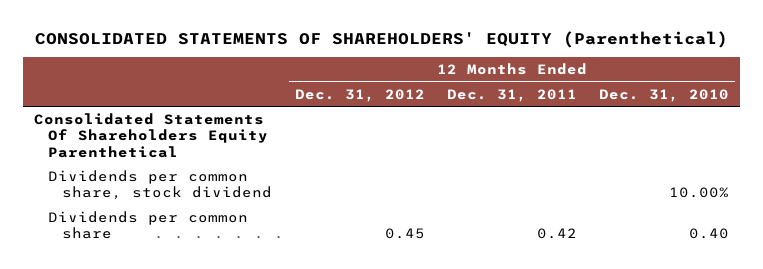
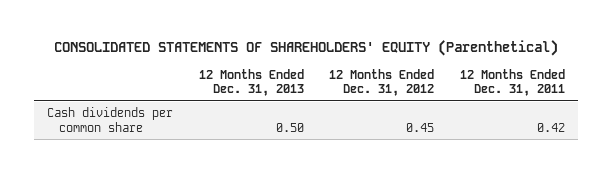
[599,88,730,102] Dec. 31, 2010 -> none
none -> [198,69,304,97] 12 Months Ended Dec. 31, 2013
[34,112,269,158] Consolidated Statements Of Shareholders Equity Parenthetical -> none
[48,169,273,201] Dividends per common share, stock dividend -> none
[48,210,249,240] Dividends per common share -> [46,107,173,132] Cash dividends per common share

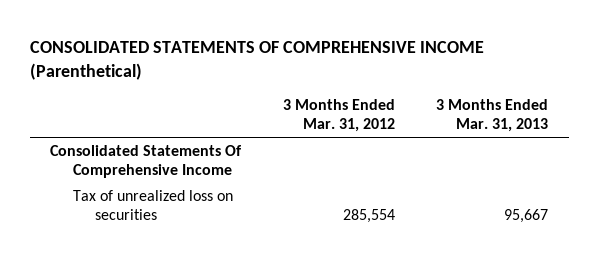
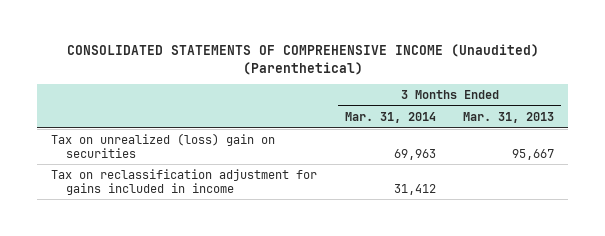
[29,41,484,80] CONSOLIDATED STATEMENTS OF COMPREHENSIVE INCOME (Parenthetical) -> [66,43,539,75] CONSOLIDATED STATEMENTS OF COMPREHENSIVE INCOME (Unaudited) (Parenthetical)
[282,99,395,133] 3 Months Ended Mar. 31, 2012 -> none
none -> [344,111,436,123] Mar. 31, 2014
[50,144,243,178] Consolidated Statements Of Comprehensive Income -> none
[72,189,233,220] Tax of unrealized loss on securities -> [51,133,276,158] Tax on unrealized (loss) gain on securities
none -> [51,169,318,195] Tax on reclassification adjustment for gains included in income

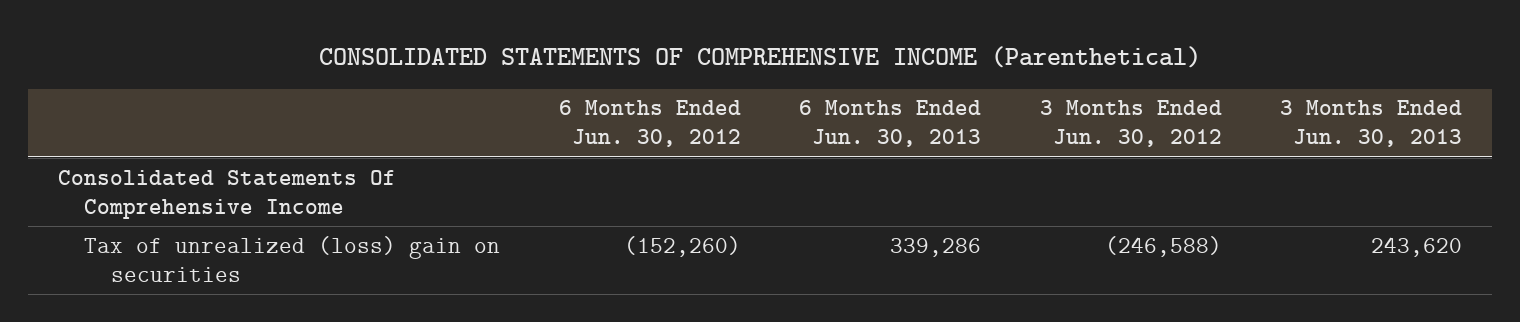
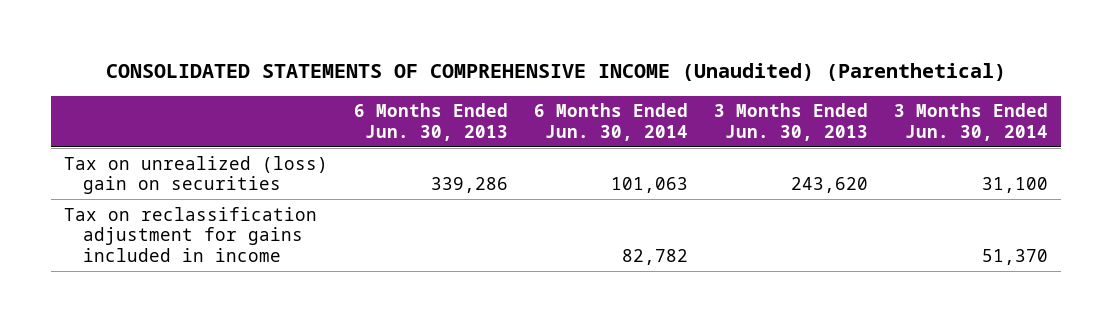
[318,45,1201,68] CONSOLIDATED STATEMENTS OF COMPREHENSIVE INCOME (Parenthetical) -> [105,63,1006,82] CONSOLIDATED STATEMENTS OF COMPREHENSIVE INCOME (Unaudited) (Parenthetical)
[558,100,741,148] 6 Months Ended Jun. 30, 2012 -> none
[1039,100,1222,148] 3 Months Ended Jun. 30, 2012 -> none
none -> [533,103,688,141] 6 Months Ended Jun. 30, 2014
none -> [894,103,1049,141] 3 Months Ended Jun. 30, 2014
[57,169,396,219] Consolidated Statements Of Comprehensive Income -> none
[84,235,501,282] Tax of unrealized (loss) gain on securities -> [63,155,328,195] Tax on unrealized (loss) gain on securities
none -> [63,206,317,262] Tax on reclassification adjustment for gains included in income

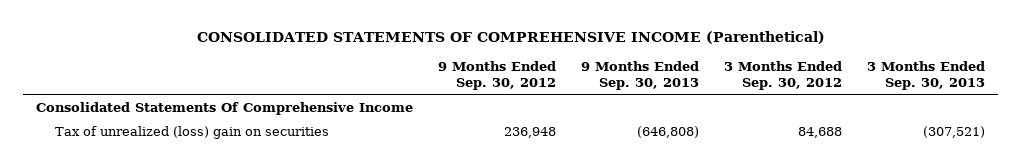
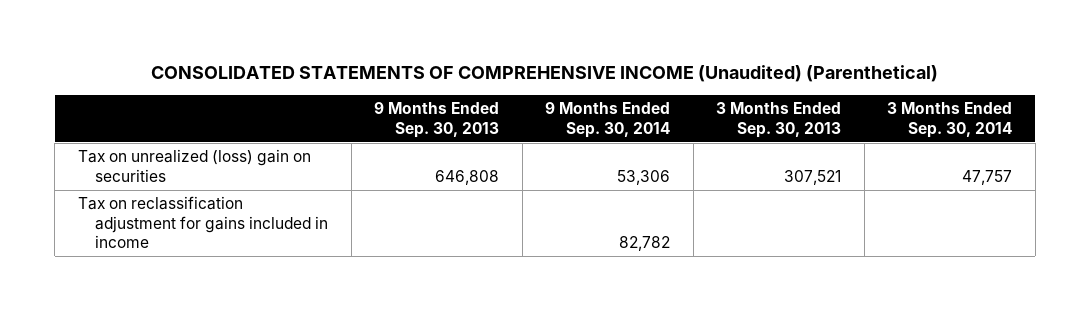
[196,31,825,45] CONSOLIDATED STATEMENTS OF COMPREHENSIVE INCOME (Parenthetical) -> [151,65,939,83] CONSOLIDATED STATEMENTS OF COMPREHENSIVE INCOME (Unaudited) (Parenthetical)
[437,61,556,90] 9 Months Ended Sep. 30, 2012 -> none
[724,61,843,90] 3 Months Ended Sep. 30, 2012 -> none
none -> [545,102,671,138] 9 Months Ended Sep. 30, 2014
none -> [887,102,1013,138] 3 Months Ended Sep. 30, 2014
[35,101,413,115] Consolidated Statements Of Comprehensive Income -> none
[54,125,329,139] Tax of unrealized (loss) gain on securities -> [77,149,311,182] Tax on unrealized (loss) gain on securities
[637,125,700,138] (646,808) -> [435,169,500,185] 646,808
[923,125,986,138] (307,521) -> [784,169,842,185] 307,521
none -> [77,196,329,249] Tax on reclassification adjustment for gains included in income

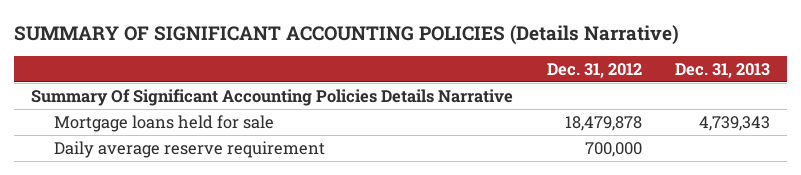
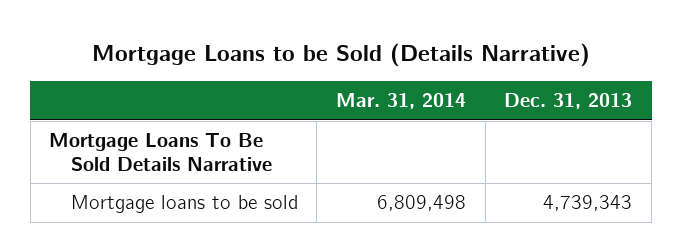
[14,24,680,45] SUMMARY OF SIGNIFICANT ACCOUNTING POLICIES (Details Narrative) -> [91,42,590,67] Mortgage Loans to be Sold (Details Narrative)
[546,62,642,78] Dec. 31, 2012 -> none
none -> [336,92,467,109] Mar. 31, 2014
[30,88,513,106] Summary Of Significant Accounting Policies Details Narrative -> none
[54,140,326,158] Daily average reserve requirement -> none
none -> [49,133,272,171] Mortgage Loans To Be Sold Details Narrative
[54,114,275,132] Mortgage loans held for sale -> [70,195,298,214] Mortgage loans to be sold

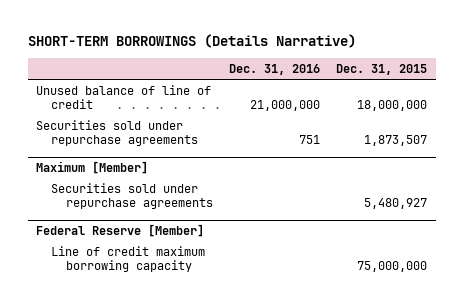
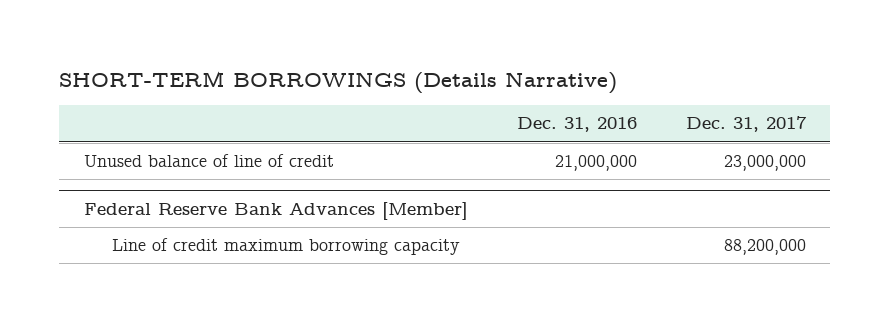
[336,64,428,76] Dec. 31, 2015 -> none
none -> [685,116,807,133] Dec. 31, 2017
[35,119,198,146] Securities sold under repurchase agreements -> none
[35,160,148,174] Maximum [Member] -> none
[50,182,213,209] Securities sold under repurchase agreements -> none
[35,223,204,237] Federal Reserve [Member] -> [83,201,468,220] Federal Reserve Bank Advances [Member]

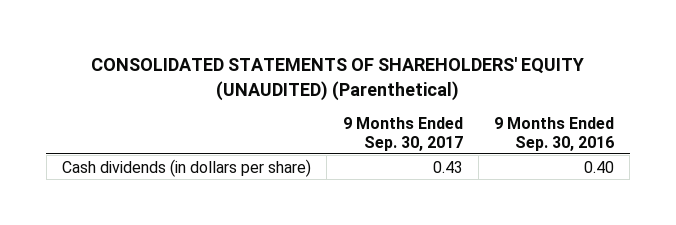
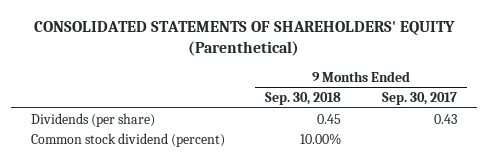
[91,57,585,101] CONSOLIDATED STATEMENTS OF SHAREHOLDERS' EQUITY (UNAUDITED) (Parenthetical) -> [33,21,455,57] CONSOLIDATED STATEMENTS OF SHAREHOLDERS' EQUITY (Parenthetical)
[494,117,615,151] 9 Months Ended Sep. 30, 2016 -> none
none -> [265,92,342,106] Sep. 30, 2018
[62,158,312,177] Cash dividends (in dollars per share) -> [31,112,156,127] Dividends (per share)
none -> [31,132,226,147] Common stock dividend (percent)

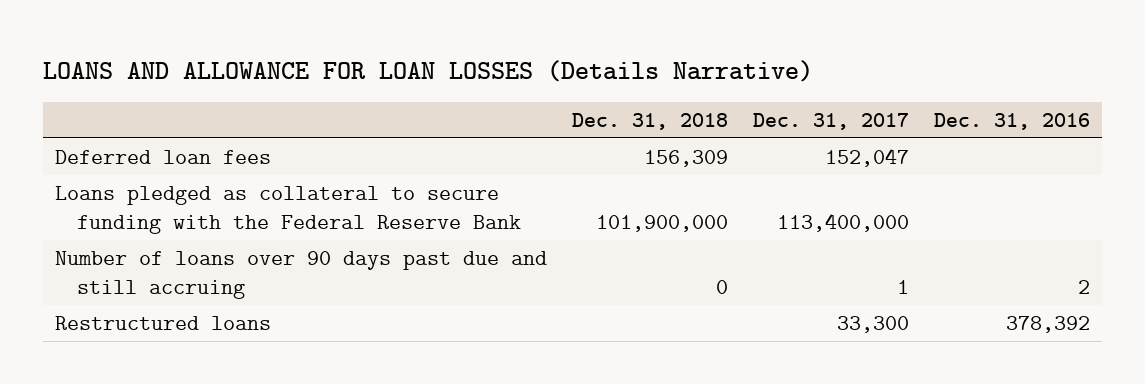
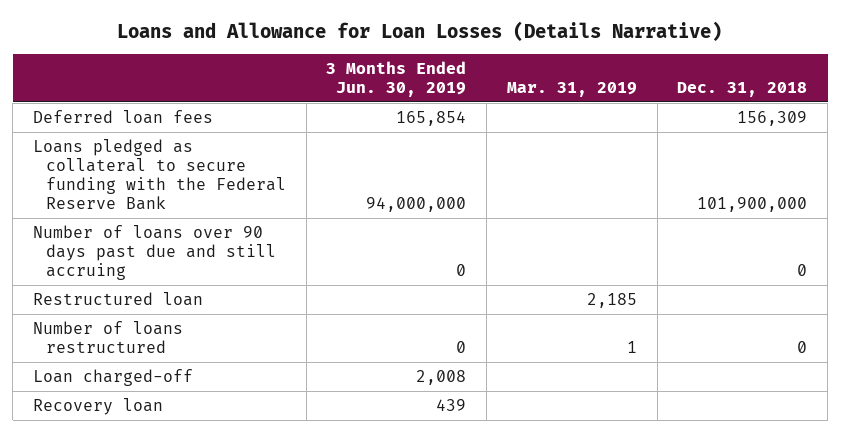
[42,59,813,82] LOANS AND ALLOWANCE FOR LOAN LOSSES (Details Narrative) -> [117,20,723,41] Loans and Allowance for Loan Losses (Details Narrative)
[752,112,909,130] Dec. 31, 2017 -> none
[933,112,1090,130] Dec. 31, 2016 -> none
none -> [326,61,467,97] 3 Months Ended Jun. 30, 2019
none -> [506,81,637,97] Mar. 31, 2019
[55,316,272,331] Restructured loans -> [33,292,204,307] Restructured loan
none -> [33,321,184,353] Number of loans restructured
none -> [33,369,194,387] Loan charged-off
none -> [33,398,164,416] Recovery loan

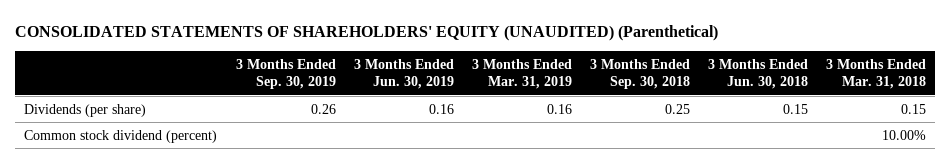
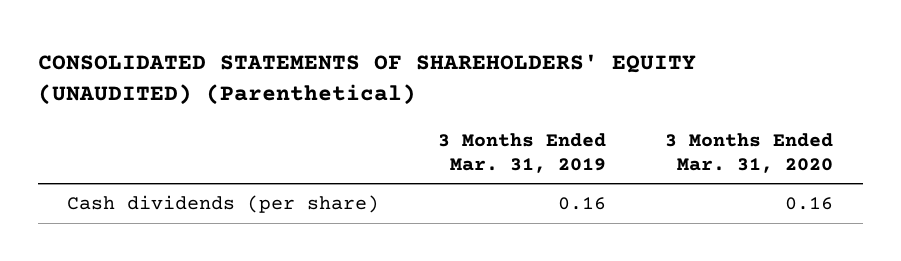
[235,58,336,90] 3 Months Ended Sep. 30, 2019 -> none
[353,58,454,90] 3 Months Ended Jun. 30, 2019 -> none
[589,58,690,90] 3 Months Ended Sep. 30, 2018 -> none
[707,58,808,90] 3 Months Ended Jun. 30, 2018 -> none
[826,58,927,90] 3 Months Ended Mar. 31, 2018 -> none
none -> [665,132,834,173] 3 Months Ended Mar. 31, 2020
[24,129,218,143] Common stock dividend (percent) -> none
[24,103,147,117] Dividends (per share) -> [67,195,380,214] Cash dividends (per share)

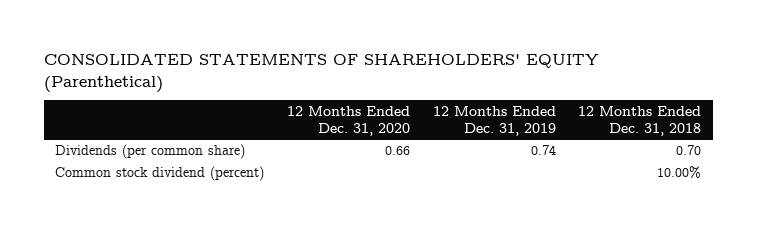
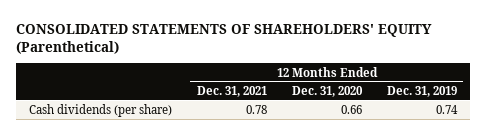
[578,105,702,137] 12 Months Ended Dec. 31, 2018 -> none
none -> [196,85,267,97] Dec. 31, 2021
[55,166,265,182] Common stock dividend (percent) -> none
[55,144,246,160] Dividends (per common share) -> [28,104,172,118] Cash dividends (per share)

